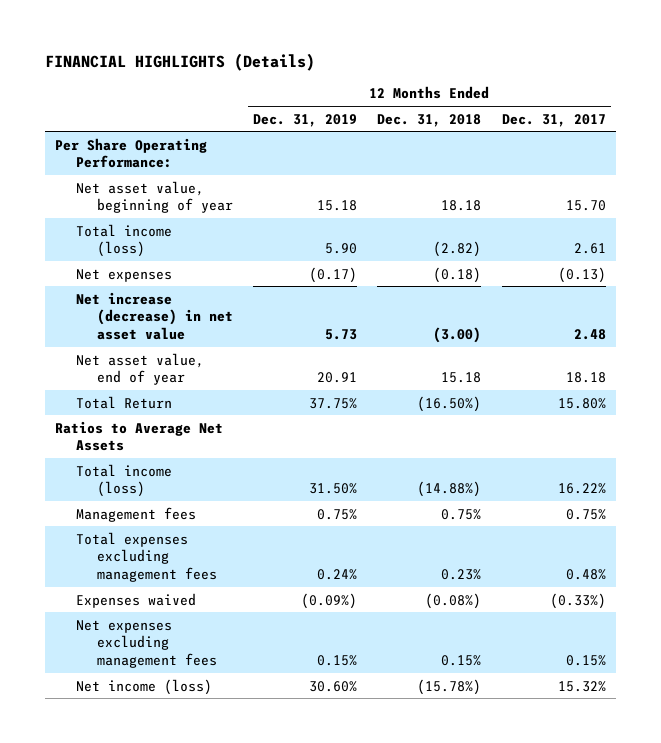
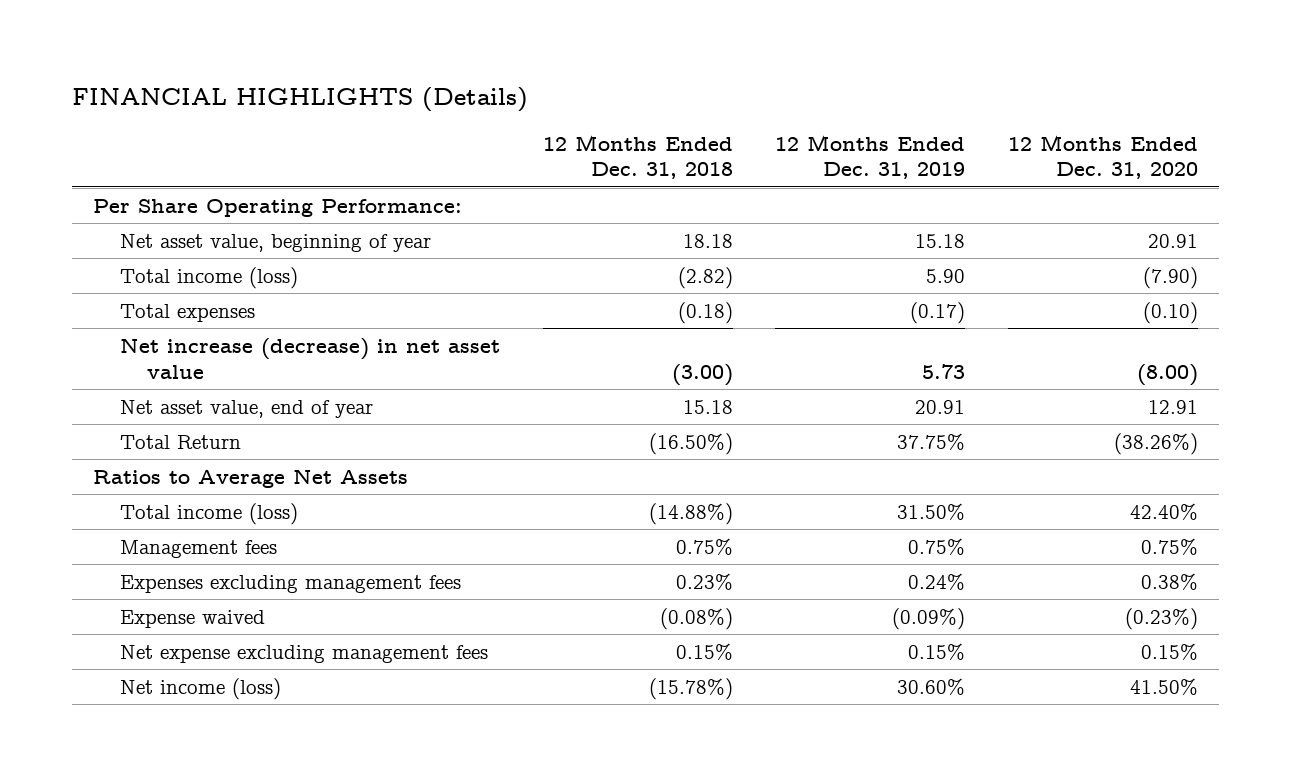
[501,113,606,127] Dec. 31, 2017 -> none
none -> [1007,134,1198,180] 12 Months Ended Dec. 31, 2020
[76,268,173,282] Net expenses -> [119,303,255,322] Total expenses
[76,531,218,583] Total expenses excluding management fees -> [119,574,461,593] Expenses excluding management fees
[76,592,197,608] Expenses waived -> [119,609,265,628] Expense waived
[76,619,218,669] Net expenses excluding management fees -> [119,644,488,663] Net expense excluding management fees

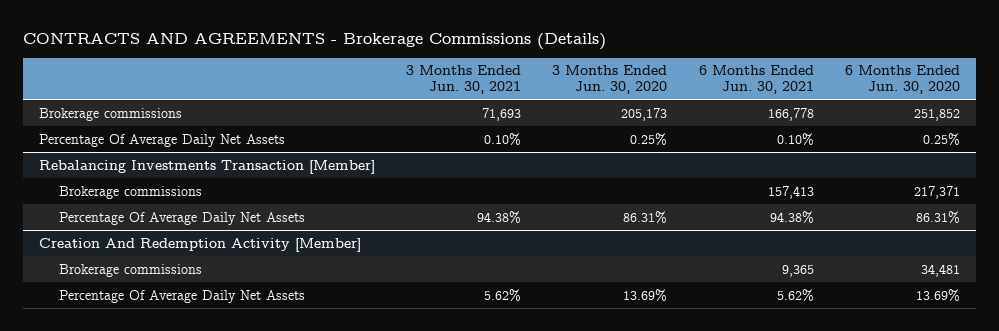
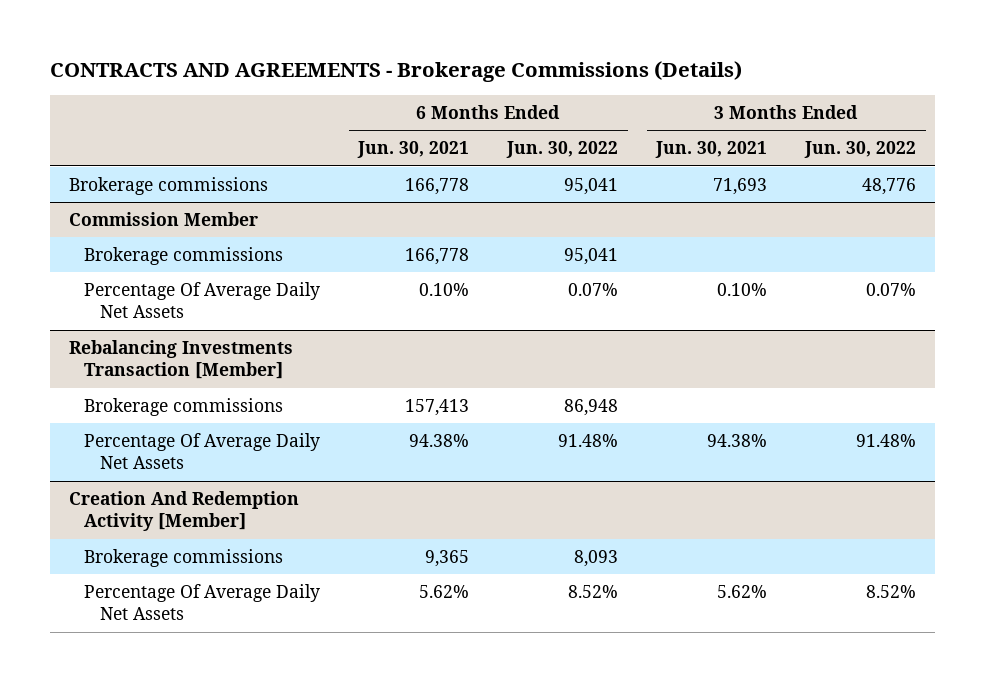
[552,65,668,95] 3 Months Ended Jun. 30, 2020 -> none
[845,65,961,95] 6 Months Ended Jun. 30, 2020 -> none
none -> [506,141,619,159] Jun. 30, 2022
none -> [804,141,917,159] Jun. 30, 2022
none -> [68,212,258,227] Commission Member
none -> [84,247,284,266] Brokerage commissions

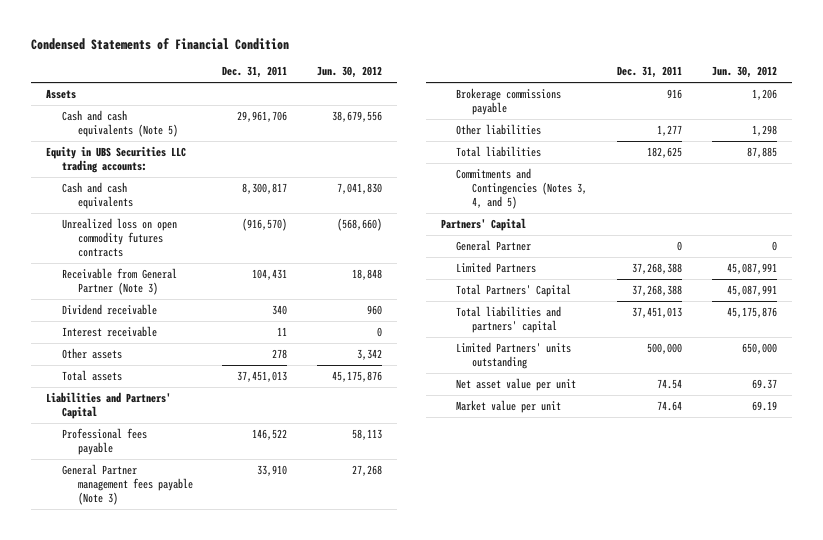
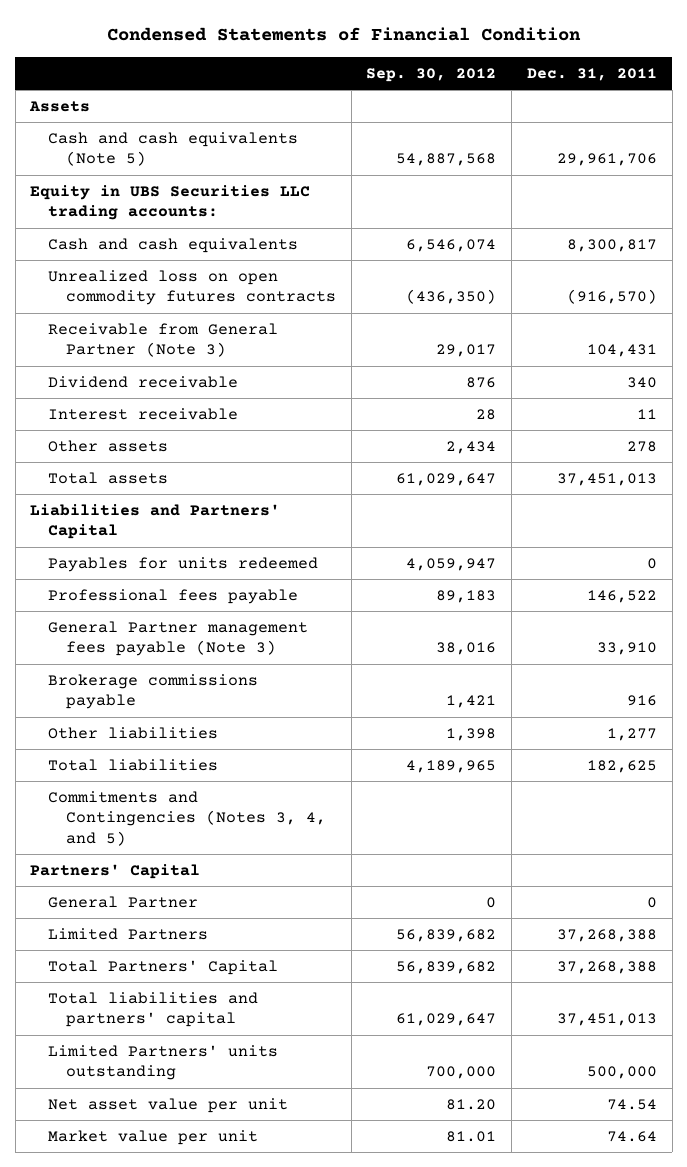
[316,66,382,79] Jun. 30, 2012 -> none
none -> [366,67,497,82] Sep. 30, 2012
none -> [48,556,319,572] Payables for units redeemed

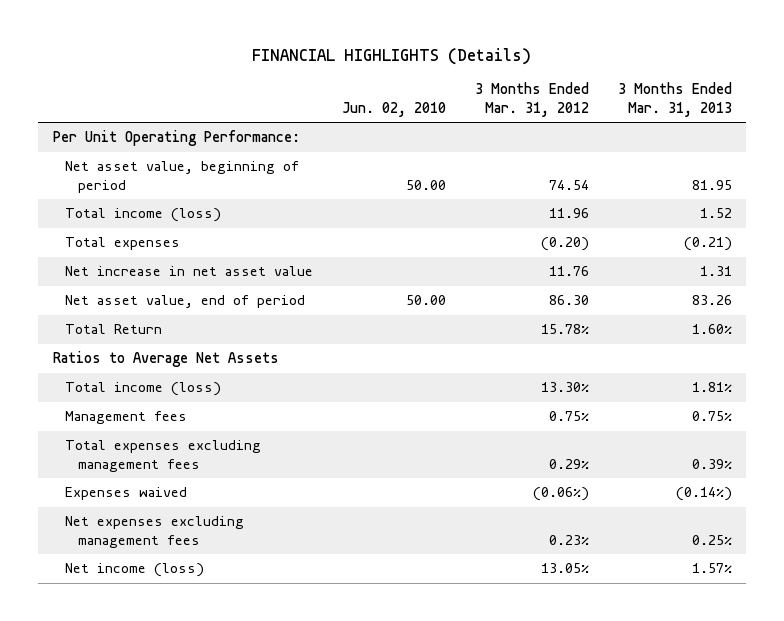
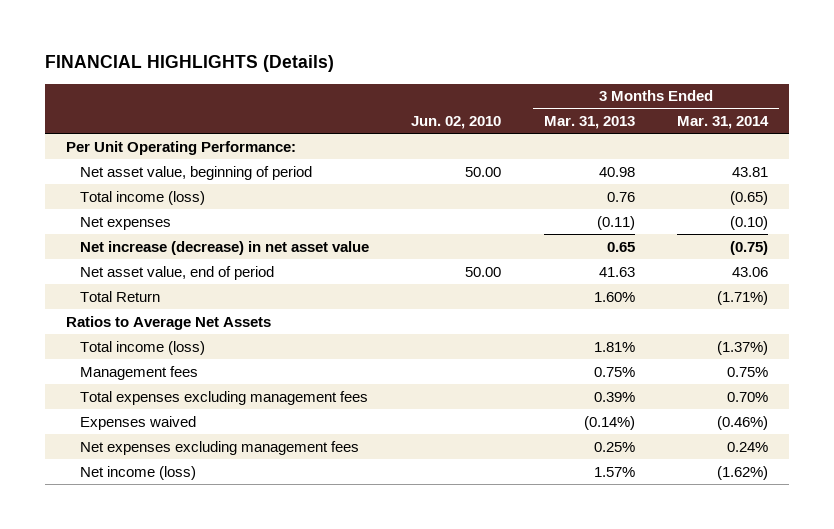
[474,82,589,117] 3 Months Ended Mar. 31, 2012 -> none
none -> [677,116,770,130] Mar. 31, 2014
[691,179,732,190] 81.95 -> [598,166,635,177] 40.98
[699,208,732,219] 1.52 -> [606,191,635,202] 0.76
[65,237,181,251] Total expenses -> [79,216,171,230] Net expenses
[683,237,732,252] (0.21) -> [596,215,635,230] (0.11)
[65,266,314,277] Net increase in net asset value -> [79,240,369,255] Net increase (decrease) in net asset value
[699,266,732,277] 1.31 -> [606,241,635,252] 0.65
[691,295,732,306] 83.26 -> [598,266,635,277] 41.63

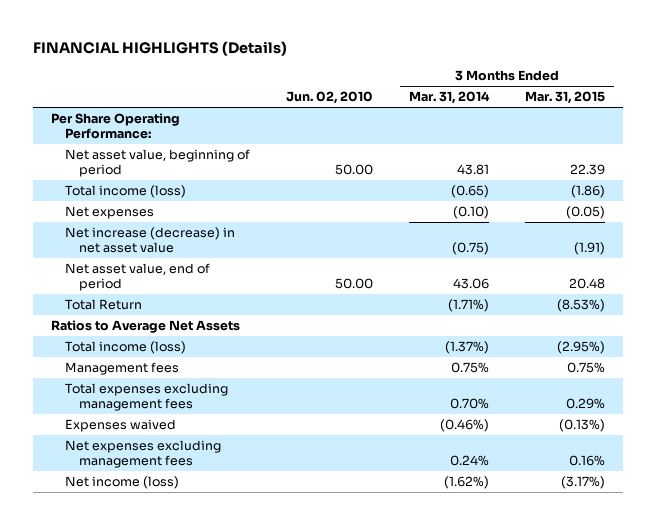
[543,116,635,130] Mar. 31, 2013 -> none
none -> [525,91,606,105] Mar. 31, 2015
[66,140,297,155] Per Unit Operating Performance: -> [51,113,181,139] Per Share Operating Performance:

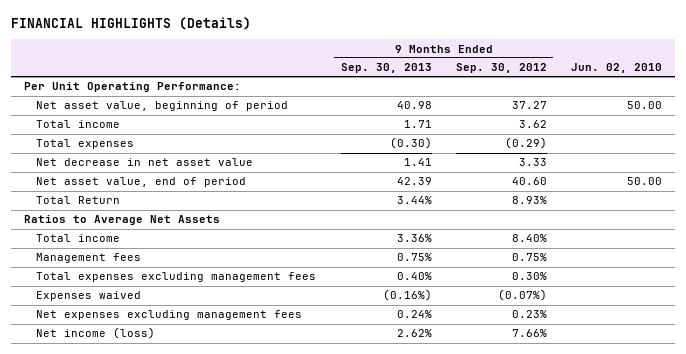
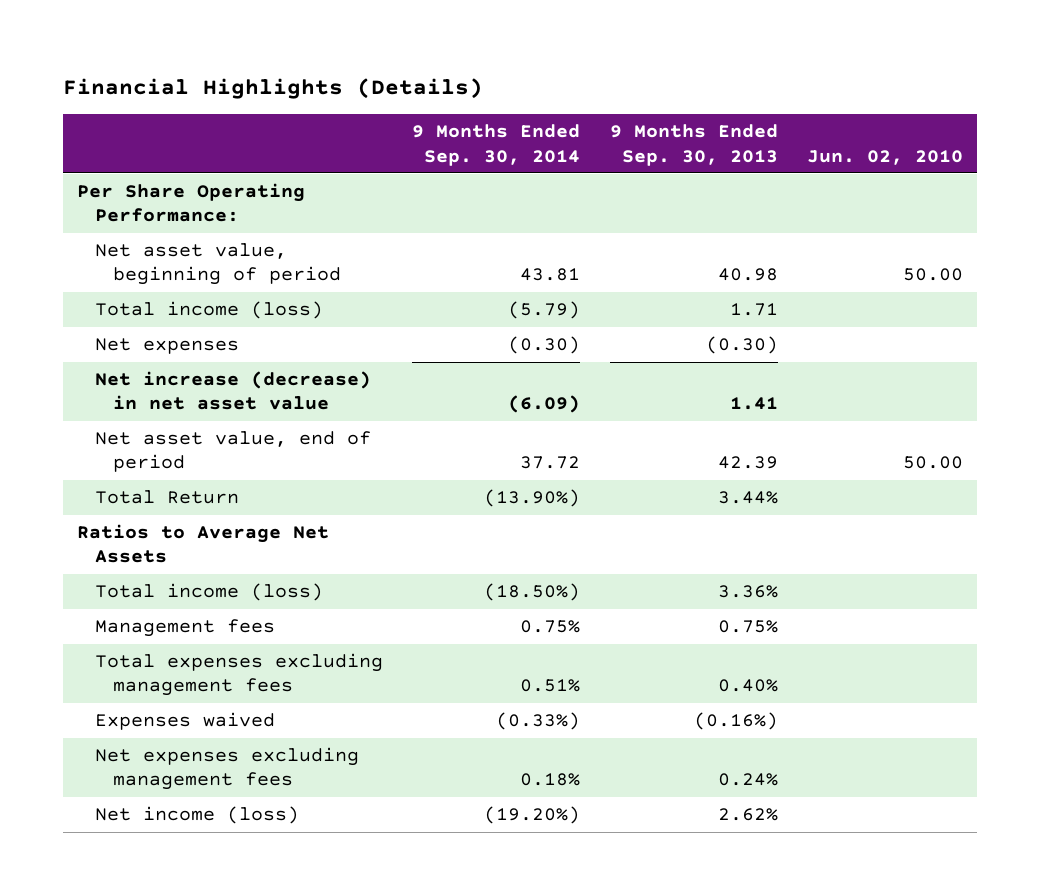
[11,17,252,31] FINANCIAL HIGHLIGHTS (Details) -> [62,77,483,99] Financial Highlights (Details)
[455,63,547,74] Sep. 30, 2012 -> none
none -> [412,124,581,166] 9 Months Ended Sep. 30, 2014
[23,82,241,93] Per Unit Operating Performance: -> [77,183,306,223] Per Share Operating Performance:
[36,120,121,129] Total income -> [94,301,323,320] Total income (loss)
[36,139,135,150] Total expenses -> [94,338,239,355] Net expenses
[36,158,254,167] Net decrease in net asset value -> [94,371,371,411] Net increase (decrease) in net asset value
[36,234,121,243] Total income -> [94,583,323,602] Total income (loss)

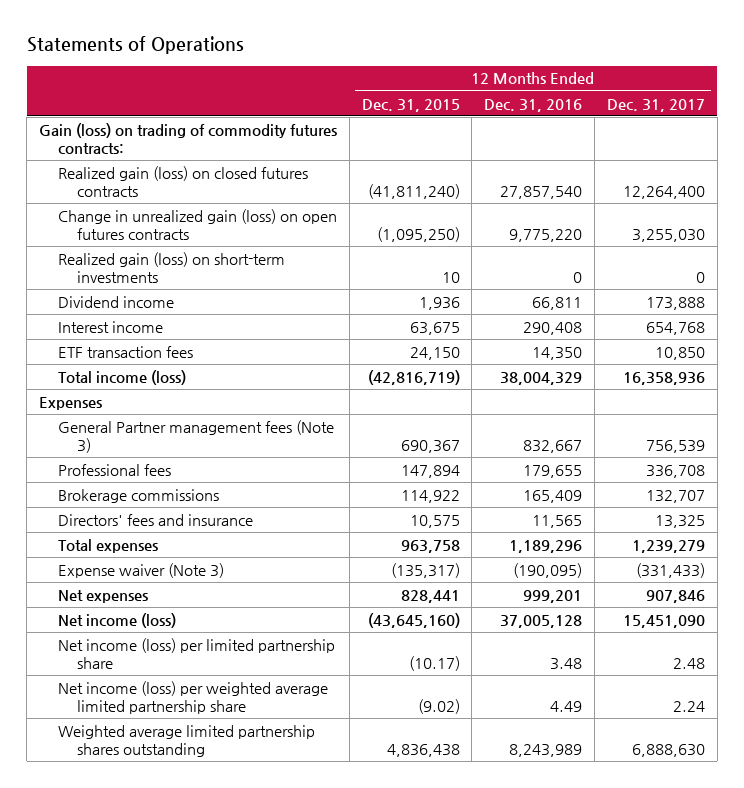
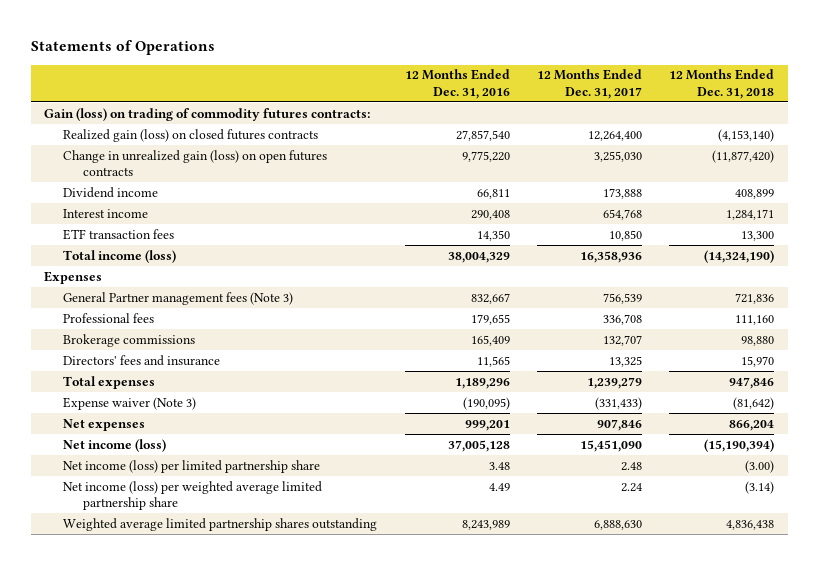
[361,98,460,112] Dec. 31, 2015 -> none
none -> [669,69,775,99] 12 Months Ended Dec. 31, 2018
[57,251,285,283] Realized gain (loss) on short-term investments -> none

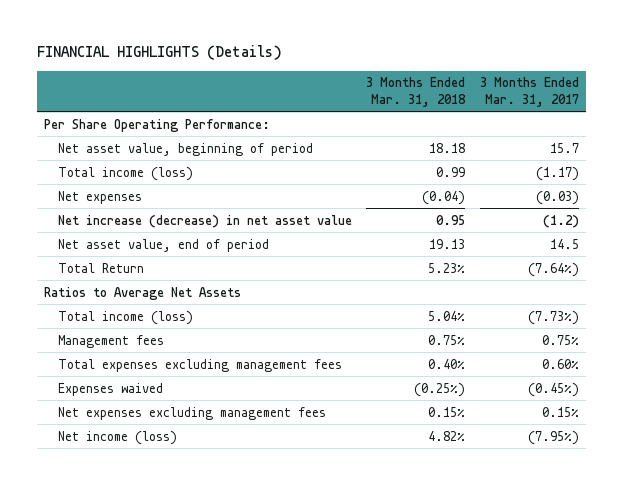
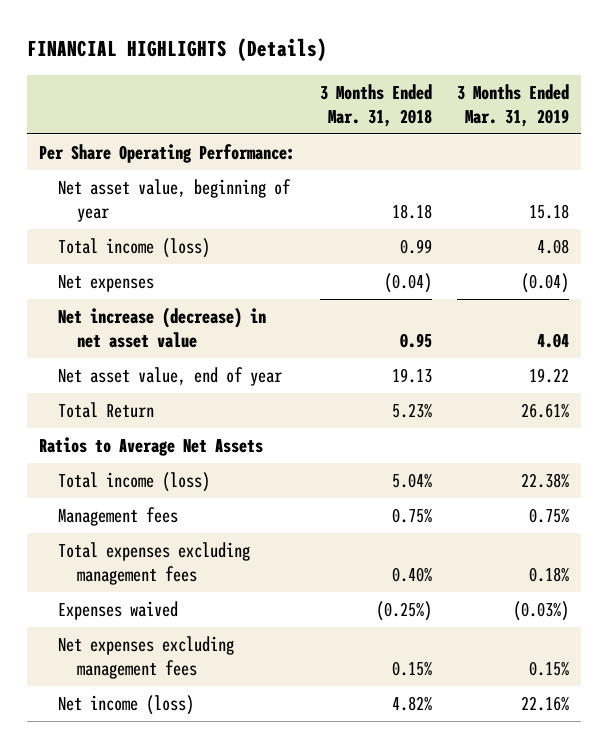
[479,77,579,107] 3 Months Ended Mar. 31, 2017 -> none
none -> [456,84,569,127] 3 Months Ended Mar. 31, 2019
[57,142,313,156] Net asset value, beginning of period -> [58,179,292,222] Net asset value, beginning of year
[57,238,269,252] Net asset value, end of period -> [58,367,283,387] Net asset value, end of year

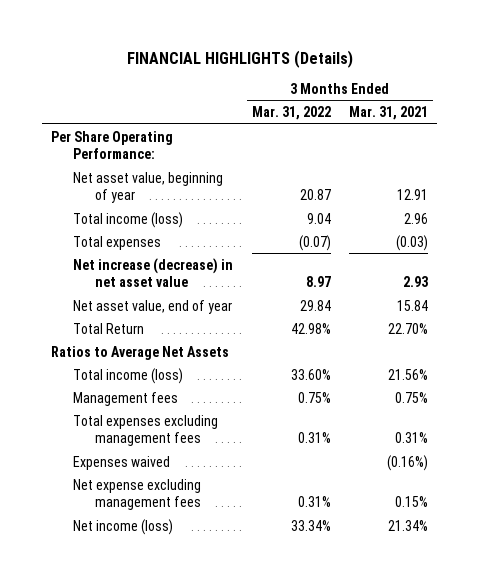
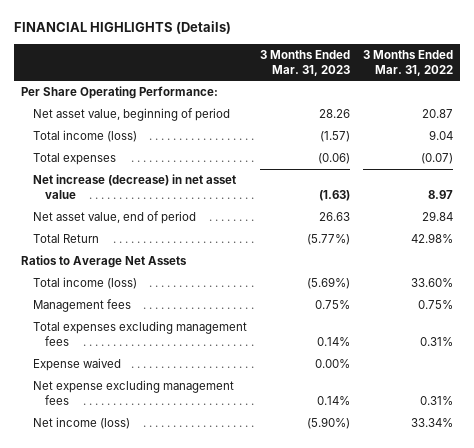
[348,106,428,121] Mar. 31, 2021 -> none
none -> [260,49,351,76] 3 Months Ended Mar. 31, 2023
[73,171,224,203] Net asset value, beginning of year -> [33,108,231,122] Net asset value, beginning of period
[73,299,233,314] Net asset value, end of year -> [33,211,197,225] Net asset value, end of period
[73,455,171,470] Expenses waived -> [33,358,122,372] Expense waived

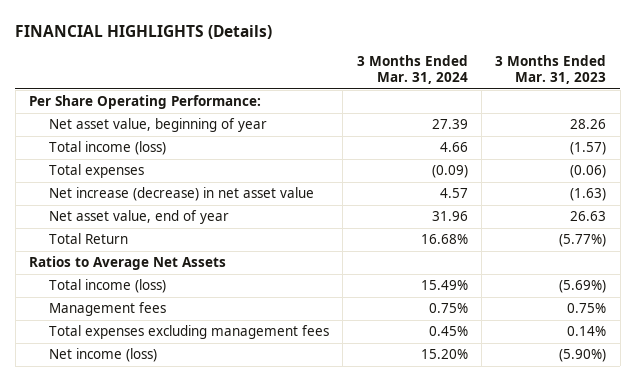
[363,49,454,76] 3 Months Ended Mar. 31, 2022 -> none
none -> [356,55,468,85] 3 Months Ended Mar. 31, 2024
[33,108,231,122] Net asset value, beginning of period -> [48,118,267,133] Net asset value, beginning of year
[33,211,197,225] Net asset value, end of period -> [48,210,229,225] Net asset value, end of year
[33,358,122,372] Expense waived -> none
[33,380,235,405] Net expense excluding management fees -> none

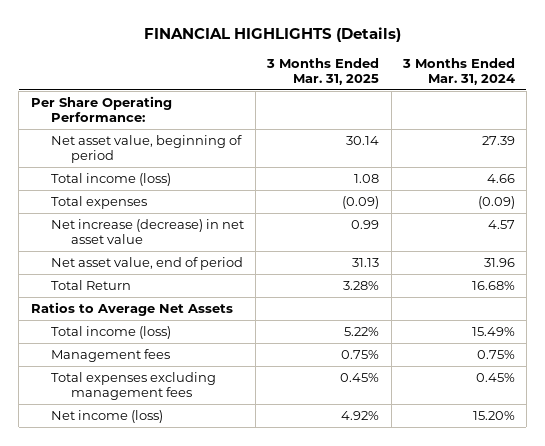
[495,55,607,85] 3 Months Ended Mar. 31, 2023 -> none
none -> [266,58,380,86] 3 Months Ended Mar. 31, 2025
[48,118,267,133] Net asset value, beginning of year -> [50,134,242,164] Net asset value, beginning of period
[48,210,229,225] Net asset value, end of year -> [50,256,243,270] Net asset value, end of period

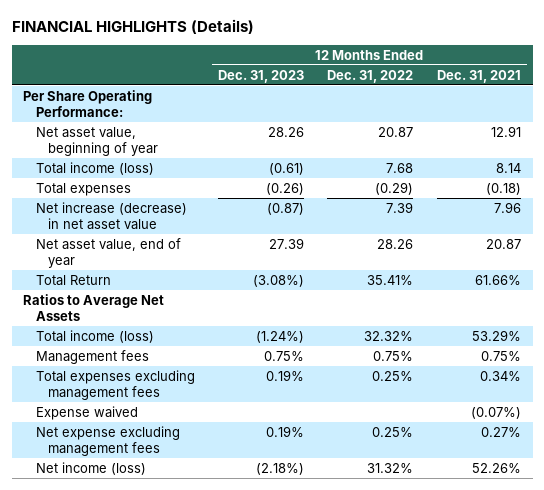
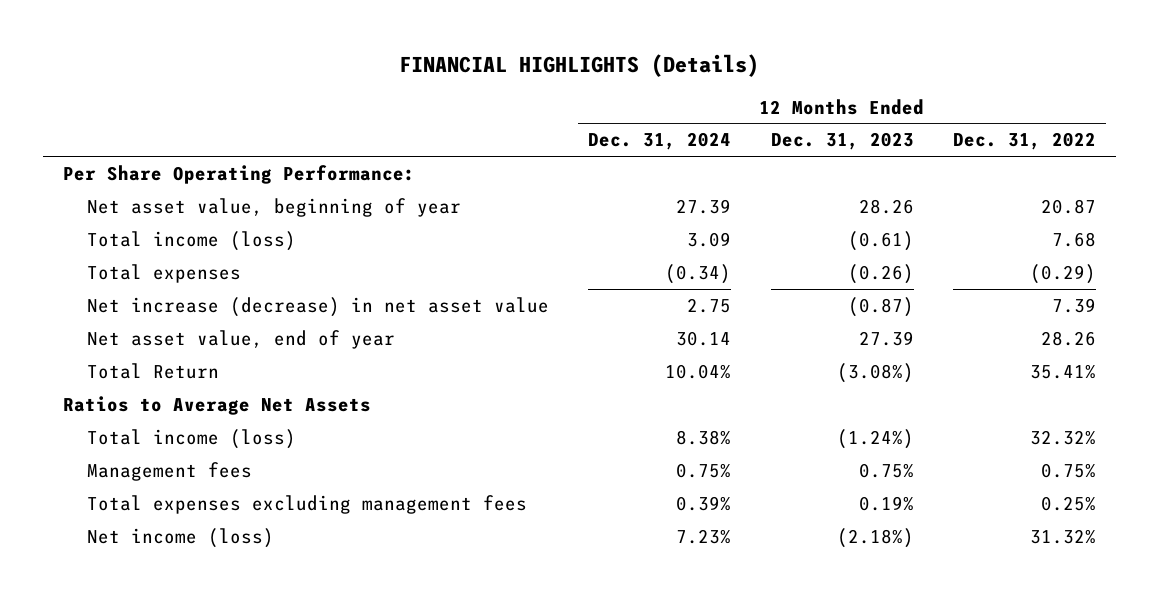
[436,69,521,83] Dec. 31, 2021 -> none
none -> [588,132,732,151] Dec. 31, 2024
[35,405,138,420] Expense waived -> none
[35,425,180,457] Net expense excluding management fees -> none

